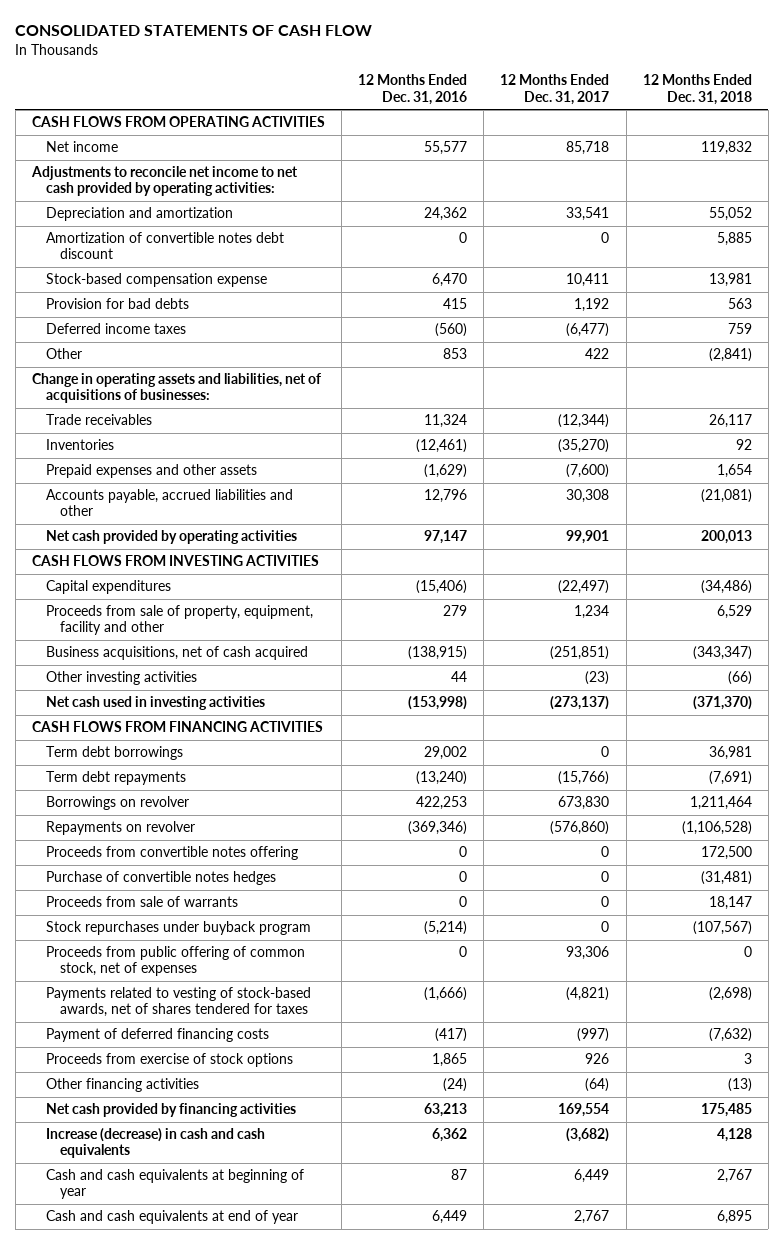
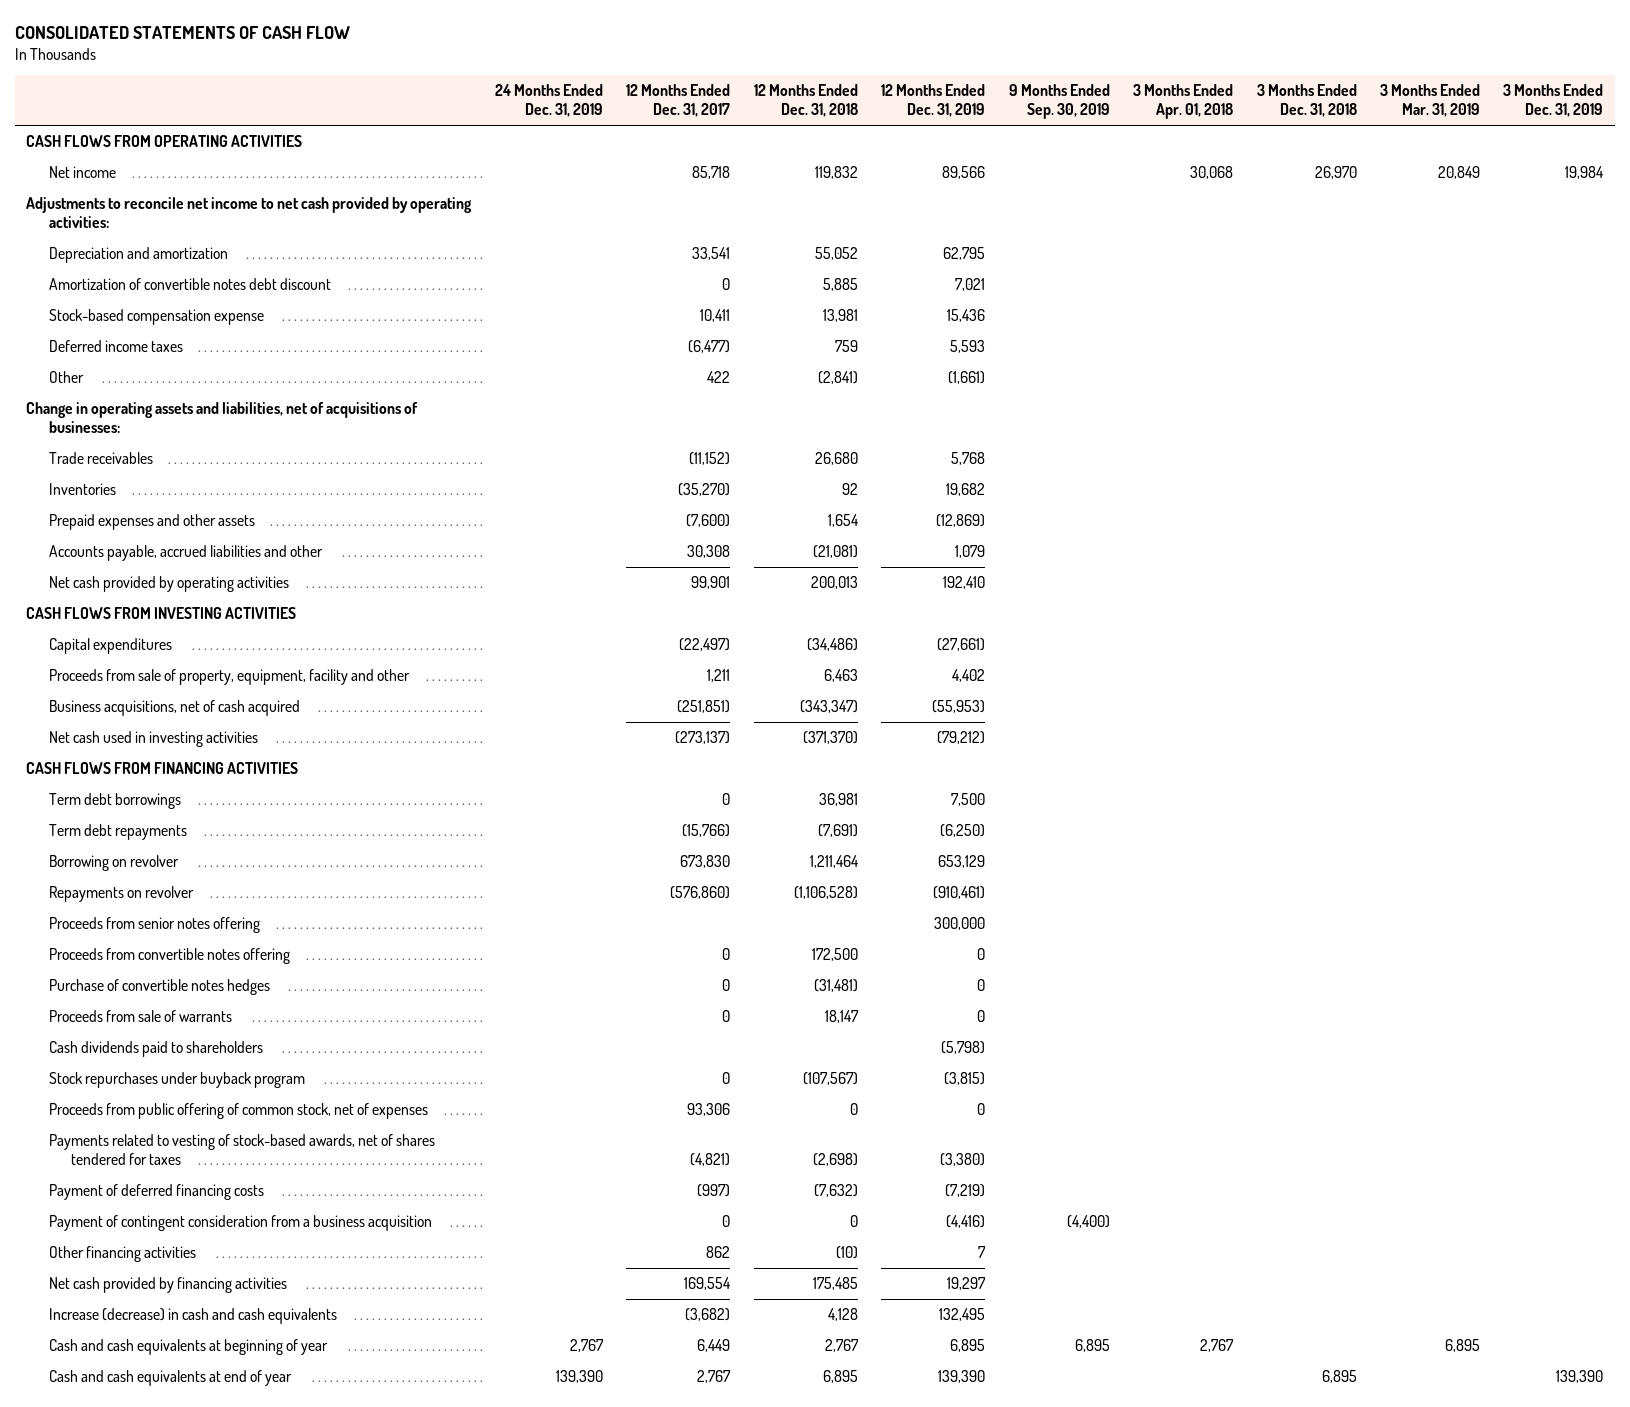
[358,74,468,105] 12 Months Ended Dec. 31, 2016 -> none
none -> [494,84,603,118] 24 Months Ended Dec. 31, 2019
none -> [881,84,986,118] 12 Months Ended Dec. 31, 2019
none -> [1008,84,1110,120] 9 Months Ended Sep. 30, 2019
none -> [1133,84,1234,120] 3 Months Ended Apr. 01, 2018
none -> [1256,84,1357,118] 3 Months Ended Dec. 31, 2018
none -> [1379,84,1480,118] 3 Months Ended Mar. 31, 2019
none -> [1503,84,1604,118] 3 Months Ended Dec. 31, 2019
[45,298,189,310] Provision for bad debts -> none
[558,414,610,429] (12,344) -> [689,452,731,466] (11,152)
[708,414,752,429] 26,117 -> [814,452,858,466] 26,680
[574,605,610,620] 1,234 -> [707,669,731,683] 1,211
[716,605,752,620] 6,529 -> [823,669,858,683] 6,463
[45,671,197,686] Other investing activities -> none
[45,796,189,811] Borrowings on revolver -> [48,855,179,872] Borrowing on revolver
none -> [48,917,260,934] Proceeds from senior notes offering
none -> [48,1041,263,1058] Cash dividends paid to shareholders
[45,1053,293,1068] Proceeds from exercise of stock options -> none
none -> [48,1215,432,1232] Payment of contingent consideration from a business acquisition
[585,1078,610,1093] (64) -> [706,1246,731,1259] 862
[727,1078,752,1093] (13) -> [835,1246,858,1260] (10)

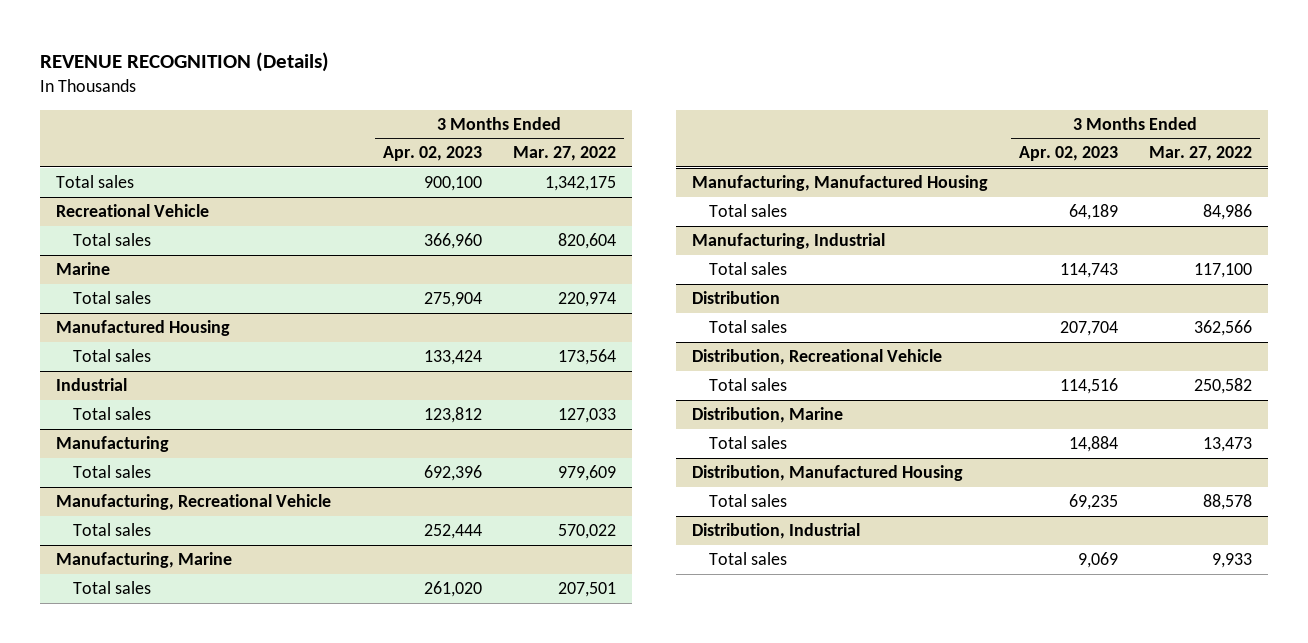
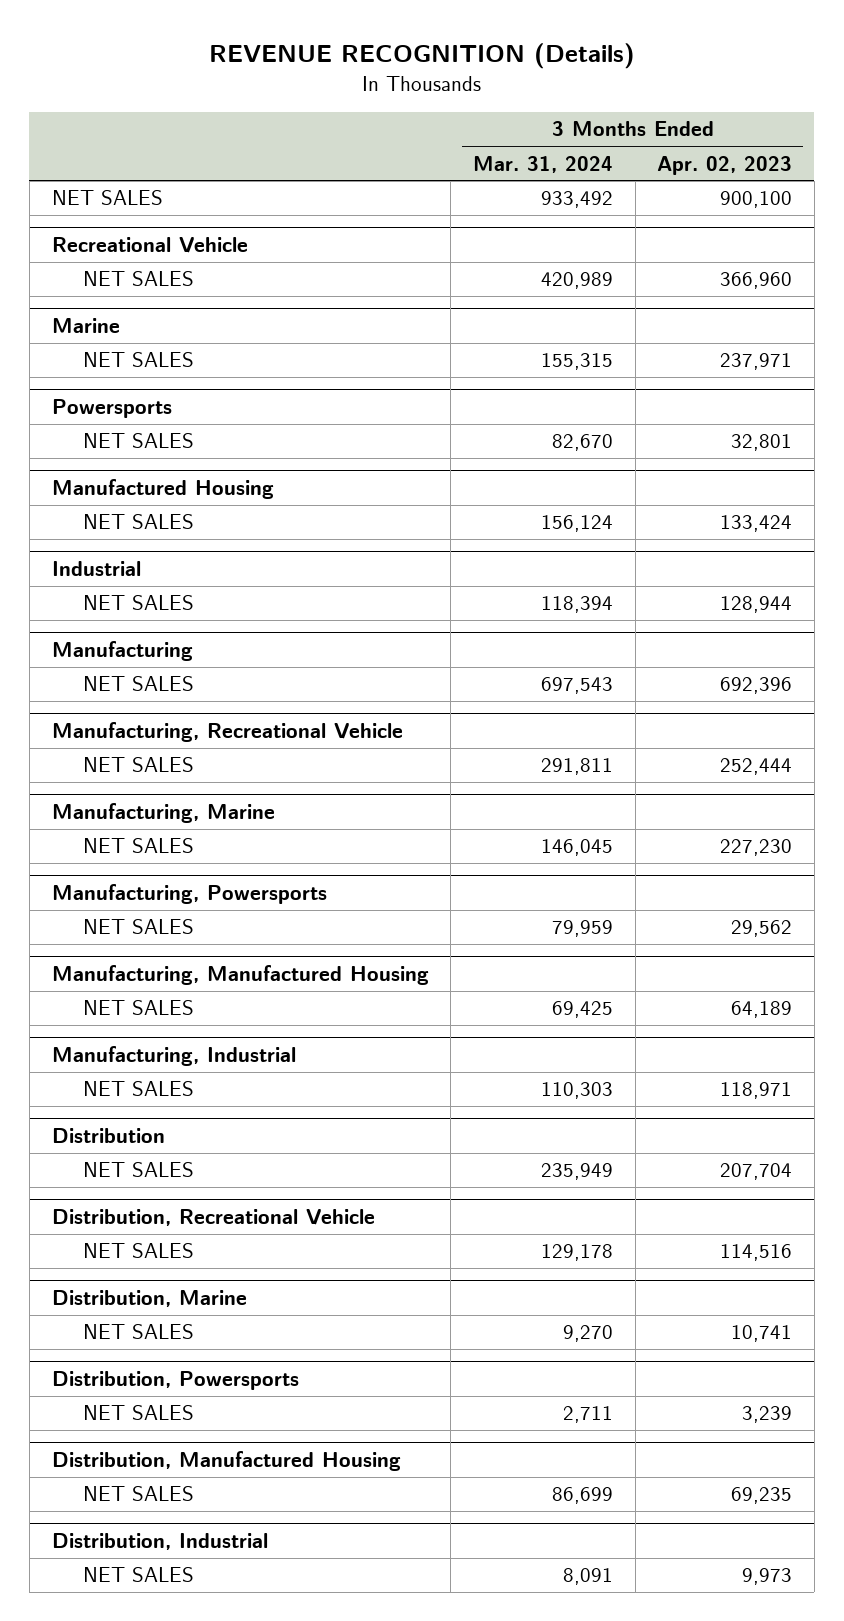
[512,146,616,162] Mar. 27, 2022 -> none
none -> [472,155,613,173] Mar. 31, 2024
[55,175,134,189] Total sales -> [51,190,163,206] NET SALES
[72,233,151,247] Total sales -> [83,271,195,287] NET SALES
[72,291,151,305] Total sales -> [83,352,195,368] NET SALES
[423,292,482,308] 275,904 -> [720,353,793,371] 237,971
none -> [51,399,172,419] Powersports
none -> [83,433,195,449] NET SALES
[72,349,151,363] Total sales -> [83,514,195,530] NET SALES
[72,407,151,421] Total sales -> [83,595,195,611] NET SALES
[423,407,482,424] 123,812 -> [720,596,793,614] 128,944
[72,465,151,479] Total sales -> [83,676,195,692] NET SALES
[72,523,151,537] Total sales -> [83,757,195,773] NET SALES
[72,581,151,595] Total sales -> [83,838,195,854] NET SALES
[423,581,482,598] 261,020 -> [720,839,793,857] 227,230
none -> [51,884,327,905] Manufacturing, Powersports
none -> [83,919,195,935] NET SALES
[708,204,787,218] Total sales -> [83,1000,195,1016] NET SALES
[708,262,787,276] Total sales -> [83,1081,195,1097] NET SALES
[1059,263,1118,279] 114,743 -> [720,1082,793,1100] 118,971
[708,320,787,334] Total sales -> [83,1162,195,1178] NET SALES
[708,378,787,392] Total sales -> [83,1243,195,1259] NET SALES
[708,436,787,450] Total sales -> [83,1324,195,1340] NET SALES
[1068,436,1118,453] 14,884 -> [731,1325,793,1343] 10,741
none -> [51,1371,299,1391] Distribution, Powersports
none -> [83,1405,195,1421] NET SALES
[708,494,787,508] Total sales -> [83,1486,195,1502] NET SALES
[708,552,787,566] Total sales -> [83,1567,195,1583] NET SALES
[1077,552,1118,569] 9,069 -> [742,1568,793,1586] 9,973

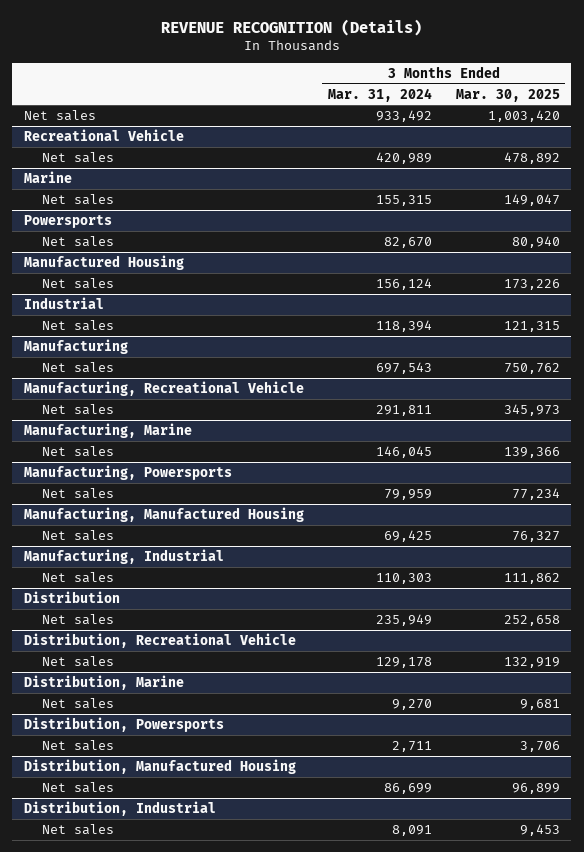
[657,155,793,175] Apr. 02, 2023 -> none
none -> [455,88,560,102] Mar. 30, 2025
[51,190,163,206] NET SALES -> [24,109,97,121] Net sales
[83,271,195,287] NET SALES -> [41,151,114,163] Net sales
[83,352,195,368] NET SALES -> [41,193,114,205] Net sales
[83,433,195,449] NET SALES -> [41,235,114,247] Net sales
[83,514,195,530] NET SALES -> [41,277,114,289] Net sales
[83,595,195,611] NET SALES -> [41,319,114,331] Net sales
[83,676,195,692] NET SALES -> [41,361,114,373] Net sales
[83,757,195,773] NET SALES -> [41,403,114,415] Net sales
[83,838,195,854] NET SALES -> [41,445,114,457] Net sales
[83,919,195,935] NET SALES -> [41,487,114,499] Net sales
[83,1000,195,1016] NET SALES -> [41,529,114,541] Net sales
[83,1081,195,1097] NET SALES -> [41,571,114,583] Net sales
[83,1162,195,1178] NET SALES -> [41,613,114,625] Net sales
[83,1243,195,1259] NET SALES -> [41,655,114,667] Net sales
[83,1324,195,1340] NET SALES -> [41,697,114,709] Net sales
[83,1405,195,1421] NET SALES -> [41,739,114,751] Net sales
[83,1486,195,1502] NET SALES -> [41,781,114,793] Net sales
[83,1567,195,1583] NET SALES -> [41,823,114,835] Net sales

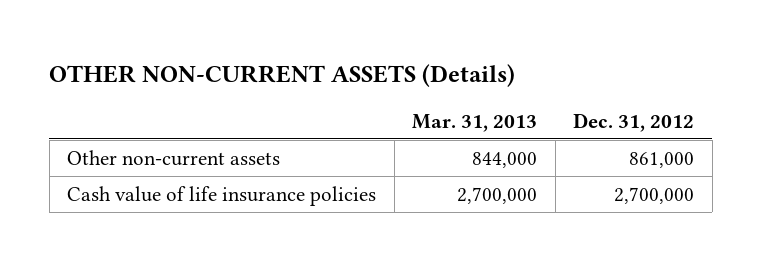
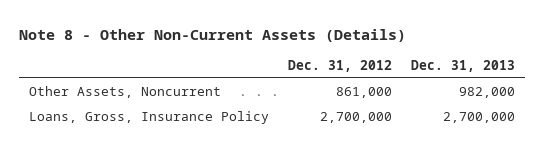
[49,64,516,88] OTHER NON-CURRENT ASSETS (Details) -> [19,28,407,42] Note 8 - Other Non-Current Assets (Details)
[412,114,538,133] Mar. 31, 2013 -> none
none -> [411,60,516,73] Dec. 31, 2013
[67,149,281,166] Other non-current assets -> [29,86,222,99] Other Assets, Noncurrent
[67,185,377,206] Cash value of life insurance policies -> [29,111,270,125] Loans, Gross, Insurance Policy

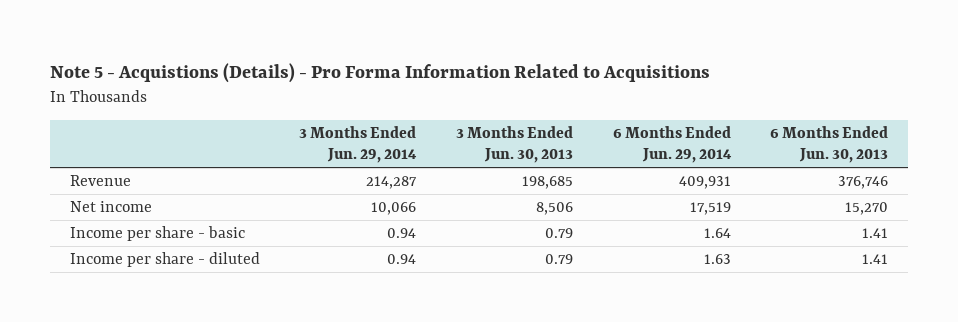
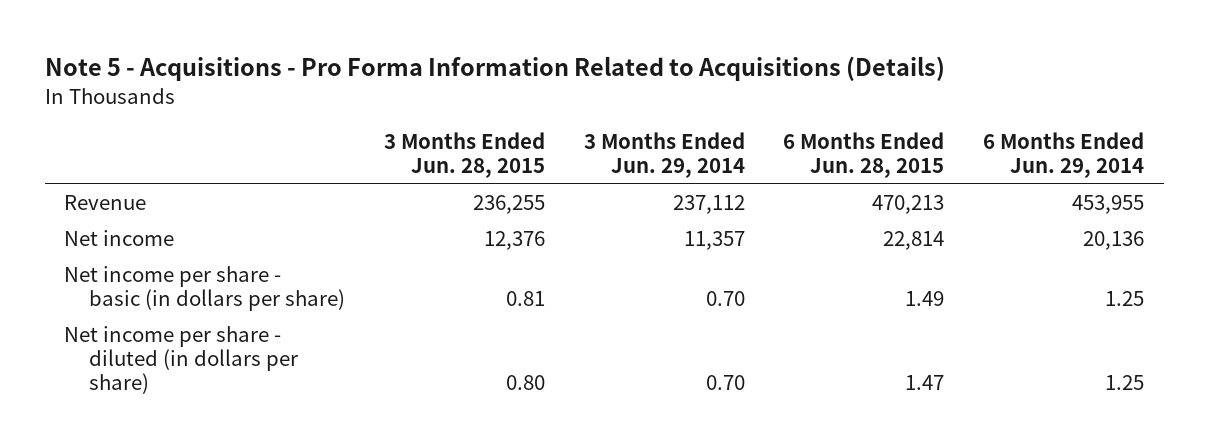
[50,62,711,83] Note 5 - Acquistions (Details) - Pro Forma Information Related to Acquisitions -> [44,56,945,82] Note 5 - Acquisitions - Pro Forma Information Related to Acquisitions (Details)
[455,125,573,164] 3 Months Ended Jun. 30, 2013 -> none
[770,125,889,164] 6 Months Ended Jun. 30, 2013 -> none
none -> [383,132,545,179] 3 Months Ended Jun. 28, 2015
none -> [783,132,945,179] 6 Months Ended Jun. 28, 2015
[366,176,418,190] 214,287 -> [672,195,745,215] 237,112
[678,176,731,190] 409,931 -> [1072,195,1145,215] 453,955
[371,202,417,216] 10,066 -> [683,231,745,251] 11,357
[689,202,731,216] 17,519 -> [1083,231,1145,251] 20,136
[69,226,245,242] Income per share - basic -> [64,266,346,312] Net income per share - basic (in dollars per share)
[387,228,417,239] 0.94 -> [705,291,745,307] 0.70
[703,228,731,239] 1.64 -> [1105,291,1145,307] 1.25
[69,252,260,268] Income per share - diluted -> [64,326,299,395] Net income per share - diluted (in dollars per share)
[387,254,417,265] 0.94 -> [705,375,745,391] 0.70
[703,254,731,265] 1.63 -> [1105,375,1145,391] 1.25

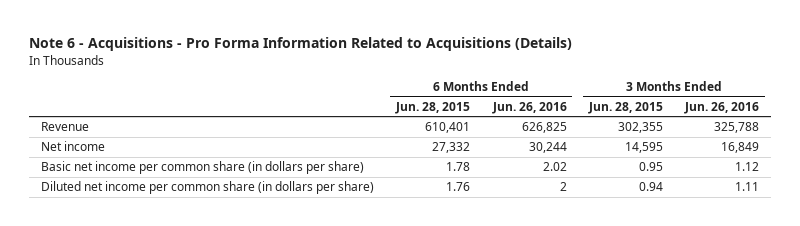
[44,56,945,82] Note 5 - Acquisitions - Pro Forma Information Related to Acquisitions (Details) -> [29,37,573,52] Note 6 - Acquisitions - Pro Forma Information Related to Acquisitions (Details)
[583,132,745,179] 3 Months Ended Jun. 29, 2014 -> none
[983,132,1145,179] 6 Months Ended Jun. 29, 2014 -> none
none -> [491,101,567,114] Jun. 26, 2016
none -> [684,101,760,114] Jun. 26, 2016
[472,195,545,215] 236,255 -> [617,122,663,134] 302,355
[872,195,945,215] 470,213 -> [425,122,471,134] 610,401
[483,231,545,251] 12,376 -> [624,142,663,154] 14,595
[883,231,945,251] 22,814 -> [432,142,471,154] 27,332
[64,266,346,312] Net income per share - basic (in dollars per share) -> [40,161,364,175] Basic net income per common share (in dollars per share)
[505,291,545,307] 0.81 -> [638,162,663,172] 0.95
[905,291,945,307] 1.49 -> [446,162,471,172] 1.78
[64,326,299,395] Net income per share - diluted (in dollars per share) -> [40,181,374,195] Diluted net income per common share (in dollars per share)
[505,375,545,391] 0.80 -> [638,182,663,192] 0.94
[905,375,945,391] 1.47 -> [446,182,471,192] 1.76

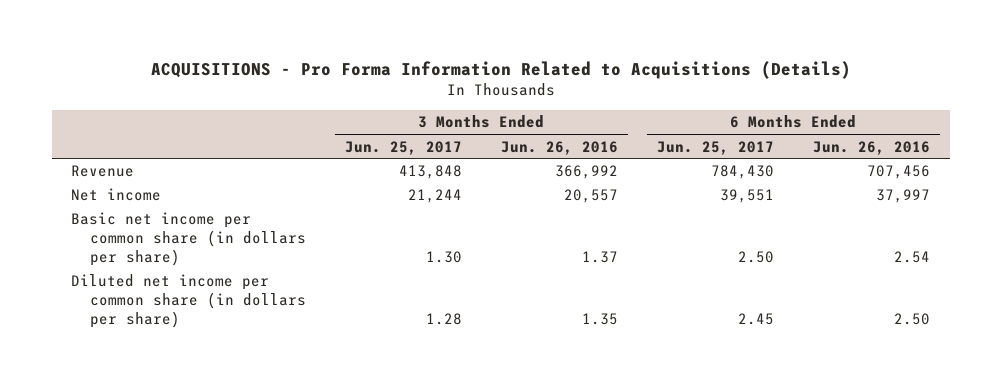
[29,37,573,52] Note 6 - Acquisitions - Pro Forma Information Related to Acquisitions (Details) -> [150,60,851,79] ACQUISITIONS - Pro Forma Information Related to Acquisitions (Details)
[395,101,471,114] Jun. 28, 2015 -> none
[587,101,663,114] Jun. 28, 2015 -> none
none -> [344,140,462,155] Jun. 25, 2017
none -> [656,140,774,155] Jun. 25, 2017
[521,122,567,134] 626,825 -> [867,165,931,180] 707,456
[714,122,760,134] 325,788 -> [554,165,618,180] 366,992
[528,142,567,154] 30,244 -> [876,189,931,204] 37,997
[721,142,760,154] 16,849 -> [563,189,618,204] 20,557
[542,162,567,172] 2.02 -> [894,250,931,263] 2.54
[735,162,760,172] 1.12 -> [581,250,618,263] 1.37
[559,182,567,192] 2 -> [894,312,931,325] 2.50
[735,182,760,192] 1.11 -> [581,312,618,325] 1.35

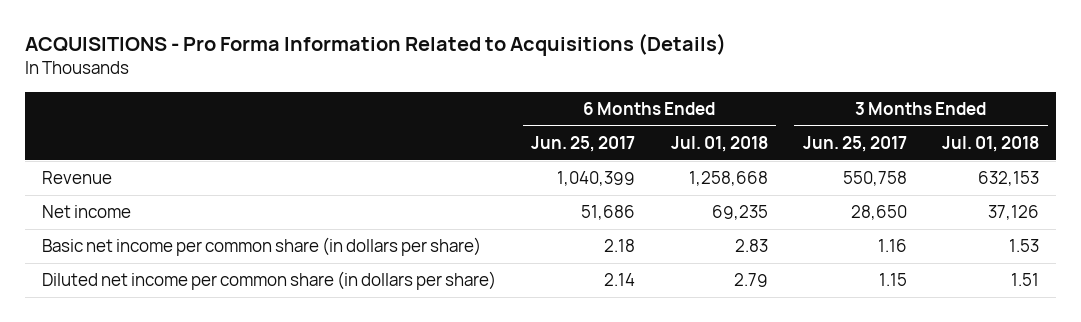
[500,140,618,155] Jun. 26, 2016 -> none
[813,140,931,155] Jun. 26, 2016 -> none
none -> [670,136,768,153] Jul. 01, 2018
none -> [941,136,1039,153] Jul. 01, 2018
[398,165,462,180] 413,848 -> [842,171,907,187] 550,758
[710,165,774,180] 784,430 -> [557,171,636,187] 1,040,399
[407,189,462,204] 21,244 -> [850,205,907,221] 28,650
[719,189,774,204] 39,551 -> [581,205,636,221] 51,686
[425,250,462,263] 1.30 -> [877,239,907,253] 1.16
[737,250,774,263] 2.50 -> [604,239,636,253] 2.18
[425,312,462,325] 1.28 -> [878,273,907,287] 1.15
[737,312,774,325] 2.45 -> [604,273,636,287] 2.14

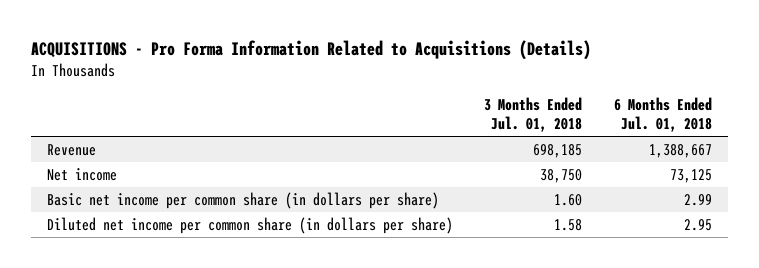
[531,136,636,153] Jun. 25, 2017 -> none
[802,136,907,153] Jun. 25, 2017 -> none
[688,171,768,187] 1,258,668 -> [649,144,713,159] 1,388,667
[977,171,1039,187] 632,153 -> [533,144,583,159] 698,185
[711,205,768,221] 69,235 -> [670,169,713,184] 73,125
[987,205,1039,221] 37,126 -> [540,169,583,184] 38,750
[734,239,768,253] 2.83 -> [684,194,713,207] 2.99
[1008,239,1039,253] 1.53 -> [554,194,583,207] 1.60
[733,273,768,288] 2.79 -> [684,219,713,232] 2.95
[1010,273,1039,287] 1.51 -> [554,219,583,232] 1.58

